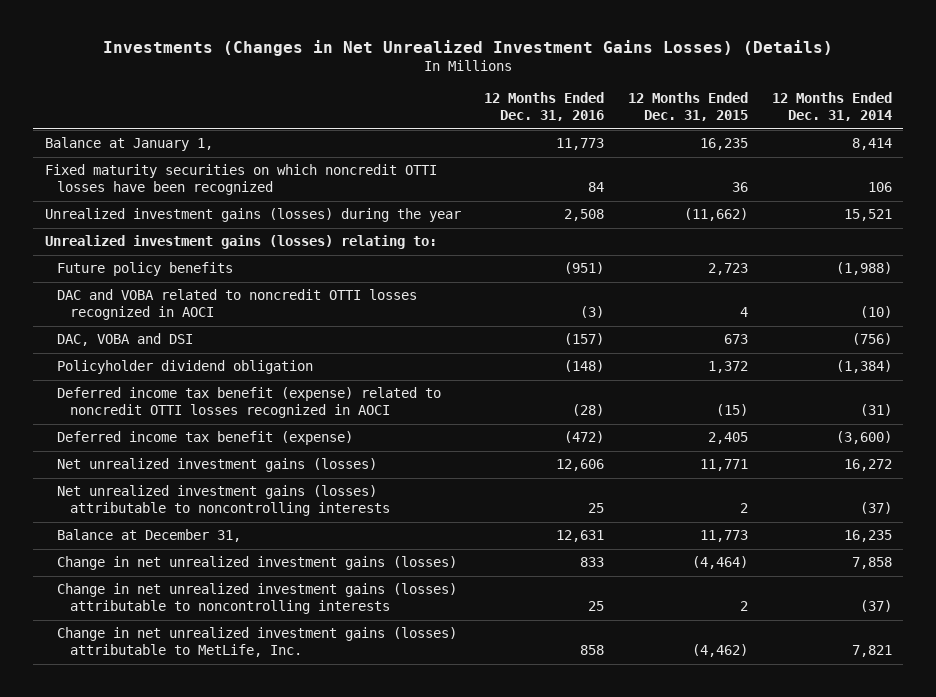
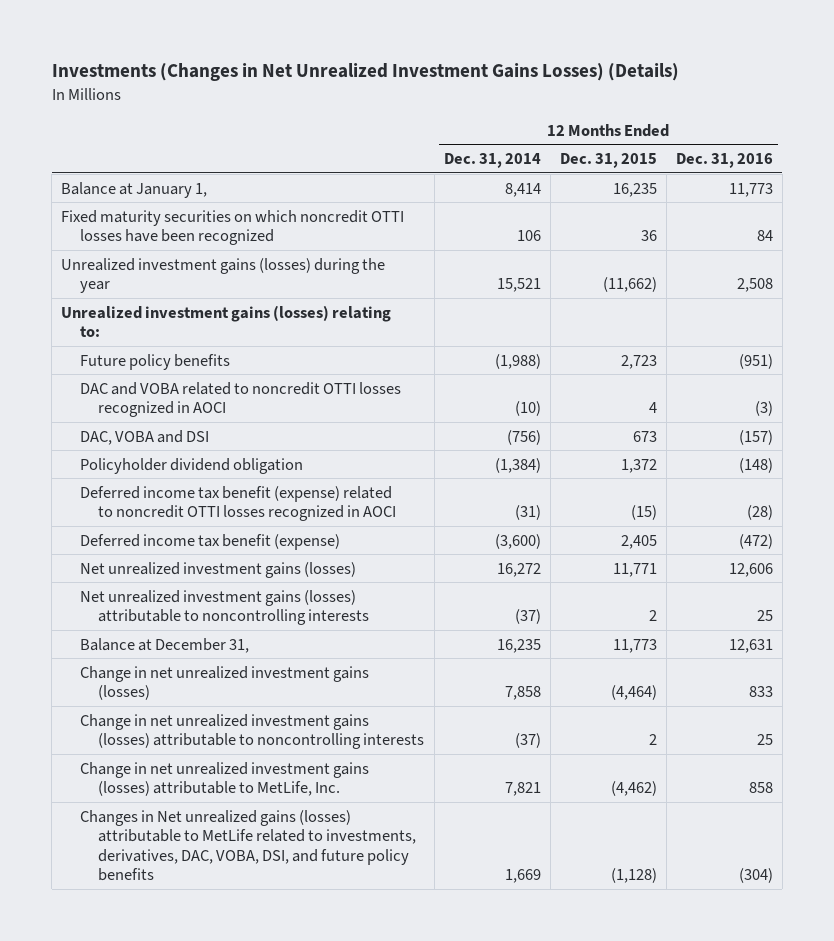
none -> [79,809,417,882] Changes in Net unrealized gains (losses) attributable to MetLife related to investments, derivatives, DAC, VOBA, DSI, and future policy benefits

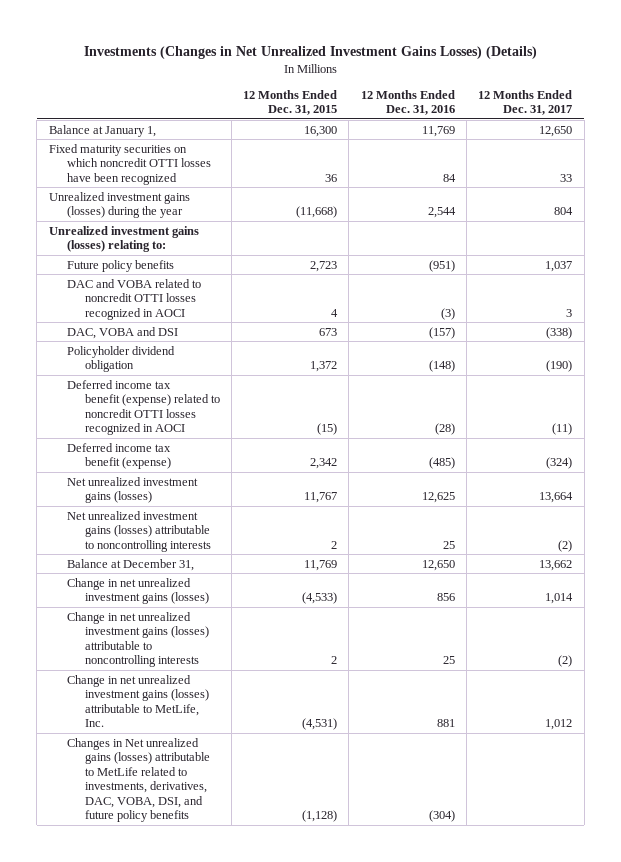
[443,152,541,168] Dec. 31, 2014 -> none
none -> [478,89,573,116] 12 Months Ended Dec. 31, 2017
[612,182,657,197] 16,235 -> [304,125,338,137] 16,300
[728,182,773,197] 11,773 -> [421,125,455,137] 11,769
[602,277,657,293] (11,662) -> [296,206,338,219] (11,668)
[736,278,773,293] 2,508 -> [427,207,456,219] 2,544
[620,534,657,549] 2,405 -> [310,458,338,470] 2,342
[738,533,773,549] (472) -> [428,457,455,470] (485)
[612,562,657,577] 11,771 -> [304,492,338,504] 11,767
[728,562,773,577] 12,606 -> [421,492,455,504] 12,625
[612,638,657,653] 11,773 -> [304,559,338,571] 11,769
[728,638,773,653] 12,631 -> [421,559,455,571] 12,650
[610,685,657,701] (4,464) -> [302,592,338,605] (4,533)
[748,686,773,698] 833 -> [436,593,455,602] 856
[610,781,657,797] (4,462) -> [302,718,338,731] (4,531)
[748,782,773,794] 858 -> [436,719,455,728] 881

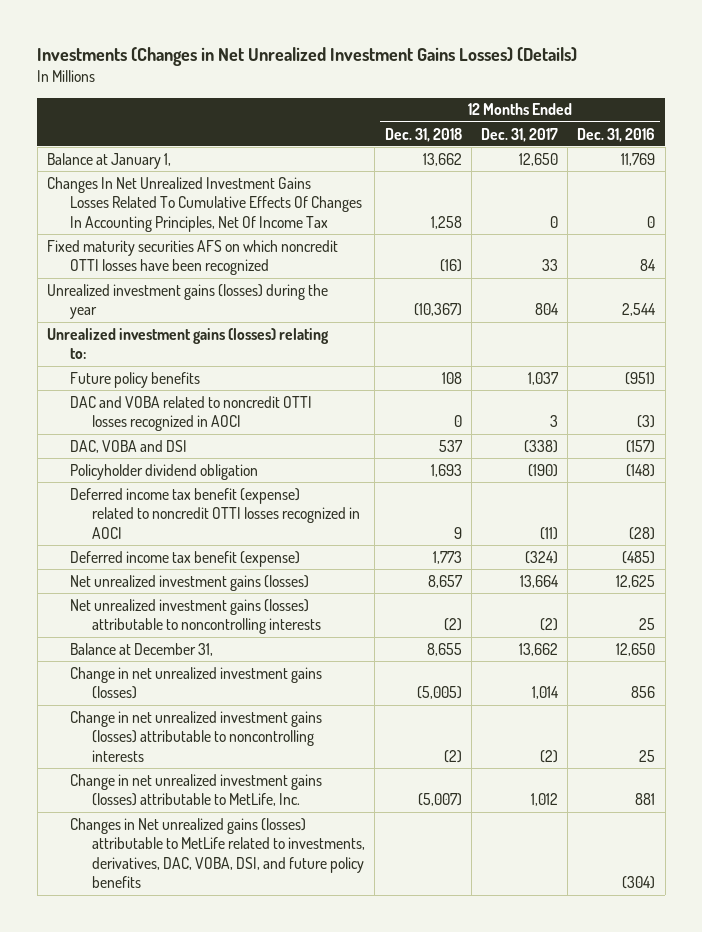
[243,89,338,116] 12 Months Ended Dec. 31, 2015 -> none
none -> [384,127,462,142] Dec. 31, 2018
none -> [46,176,362,232] Changes In Net Unrealized Investment Gains Losses Related To Cumulative Effects Of Changes In Accounting Principles, Net Of Income Tax
[48,143,211,185] Fixed maturity securities on which noncredit OTTI losses have been recognized -> [46,239,338,276] Fixed maturity securities AFS on which noncredit OTTI losses have been recognized

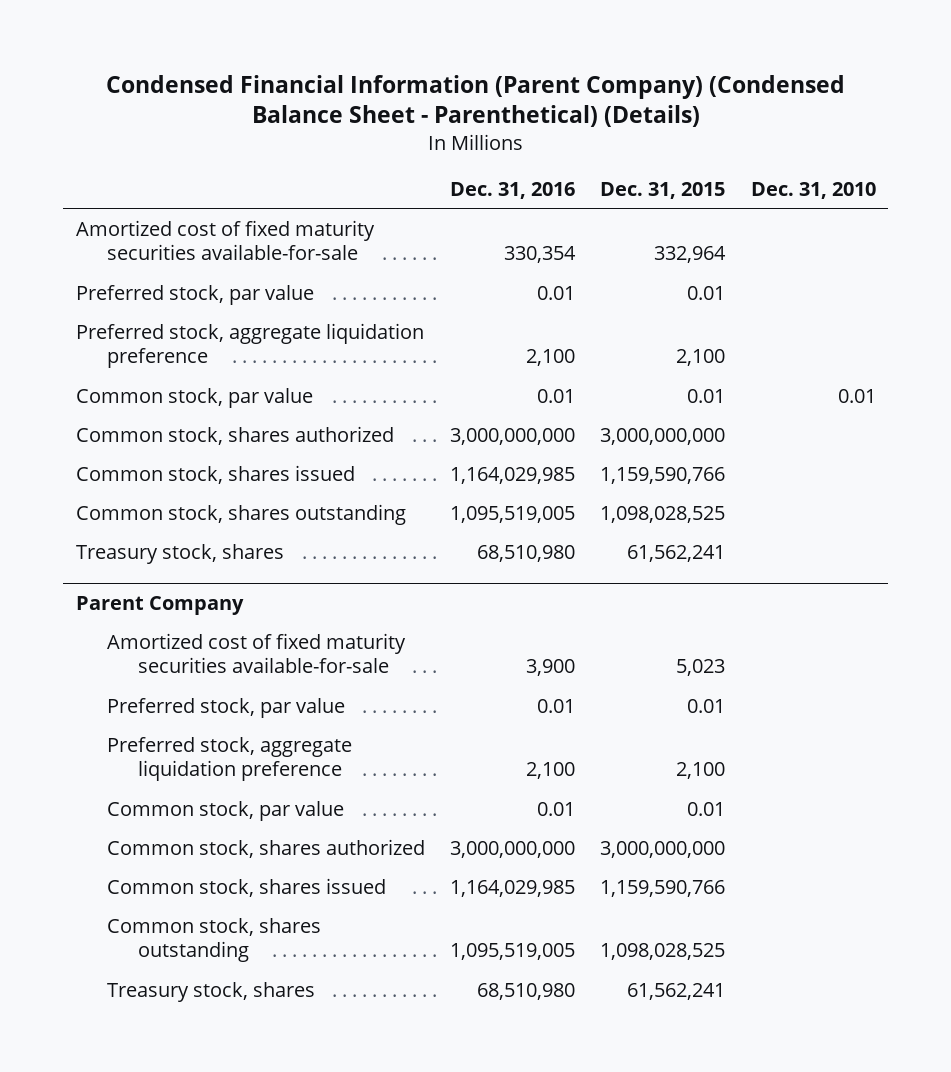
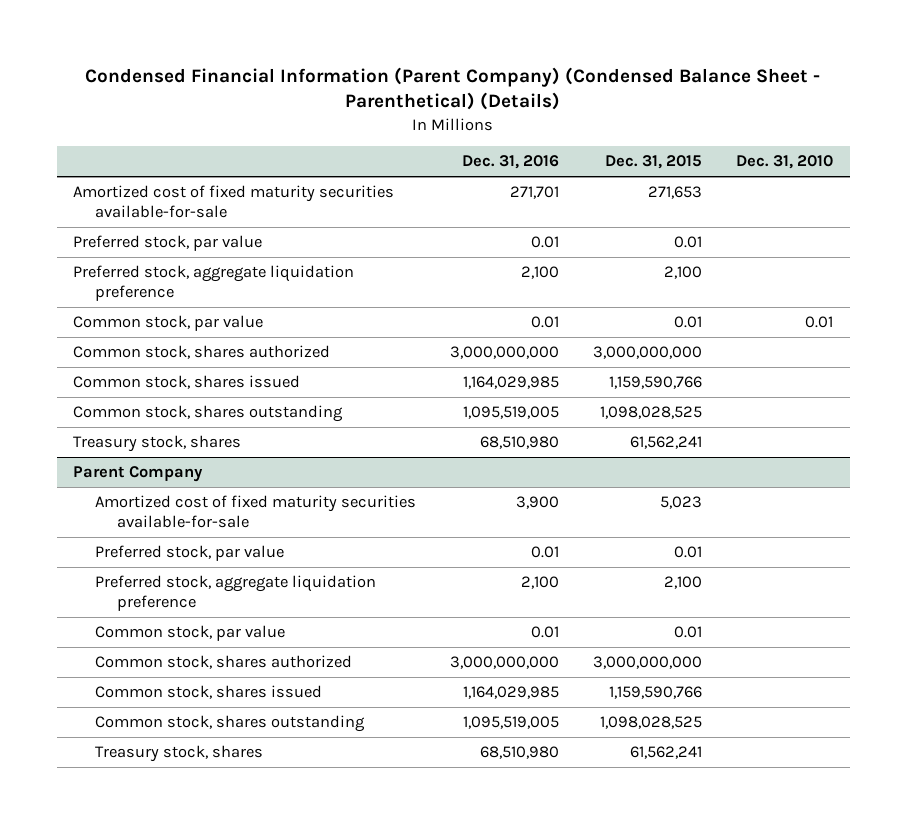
[504,245,577,263] 330,354 -> [510,186,560,200] 271,701
[654,245,727,263] 332,964 -> [648,186,703,200] 271,653

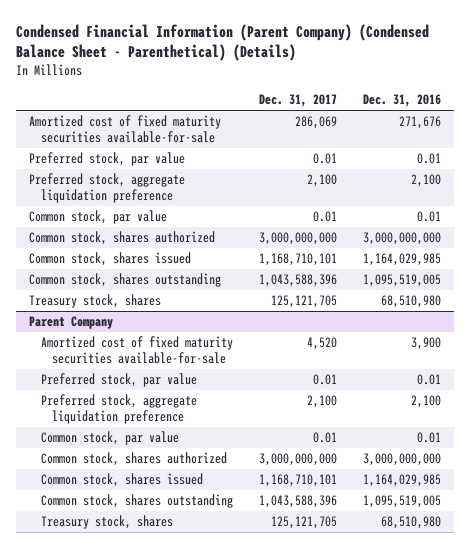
[605,155,703,170] Dec. 31, 2015 -> none
[735,155,833,170] Dec. 31, 2010 -> none
none -> [258,94,337,108] Dec. 31, 2017
[510,186,560,200] 271,701 -> [399,116,442,130] 271,676

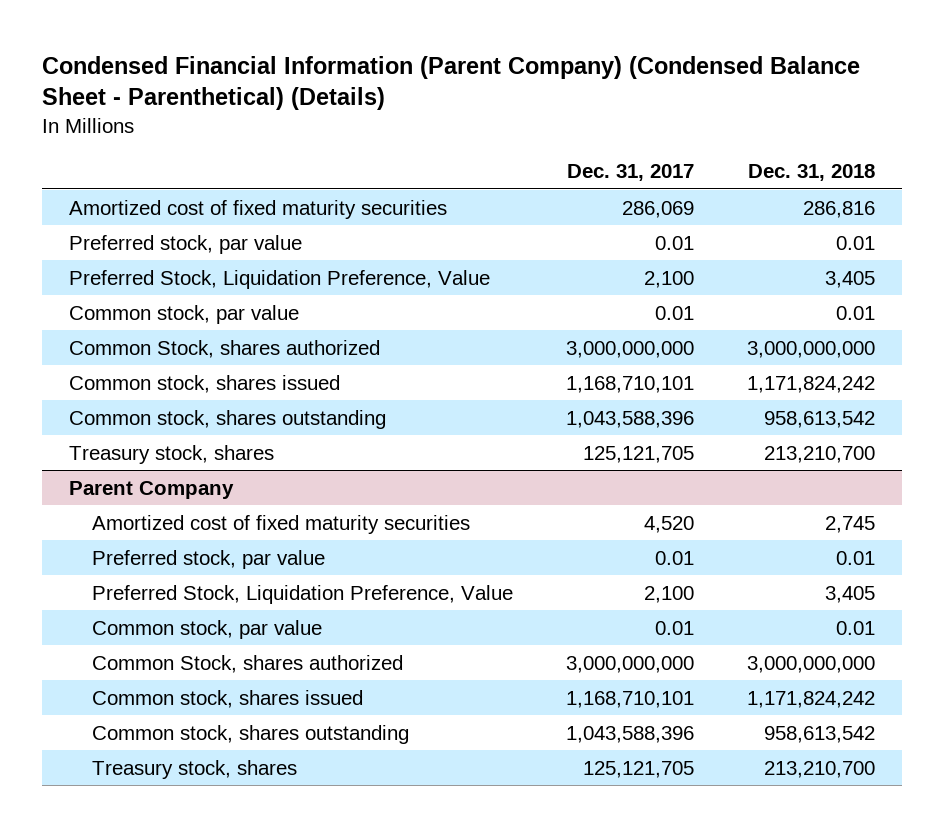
[363,94,442,108] Dec. 31, 2016 -> none
none -> [748,163,876,181] Dec. 31, 2018
[29,115,222,143] Amortized cost of fixed maturity securities available-for-sale -> [69,199,448,219] Amortized cost of fixed maturity securities
[29,173,186,203] Preferred stock, aggregate liquidation preference -> [69,269,491,289] Preferred Stock, Liquidation Preference, Value
[29,231,216,246] Common stock, shares authorized -> [69,339,381,358] Common Stock, shares authorized
[40,336,233,364] Amortized cost of fixed maturity securities available-for-sale -> [91,514,470,534] Amortized cost of fixed maturity securities
[40,394,197,424] Preferred stock, aggregate liquidation preference -> [91,584,513,604] Preferred Stock, Liquidation Preference, Value
[40,452,227,467] Common stock, shares authorized -> [91,654,403,673] Common Stock, shares authorized

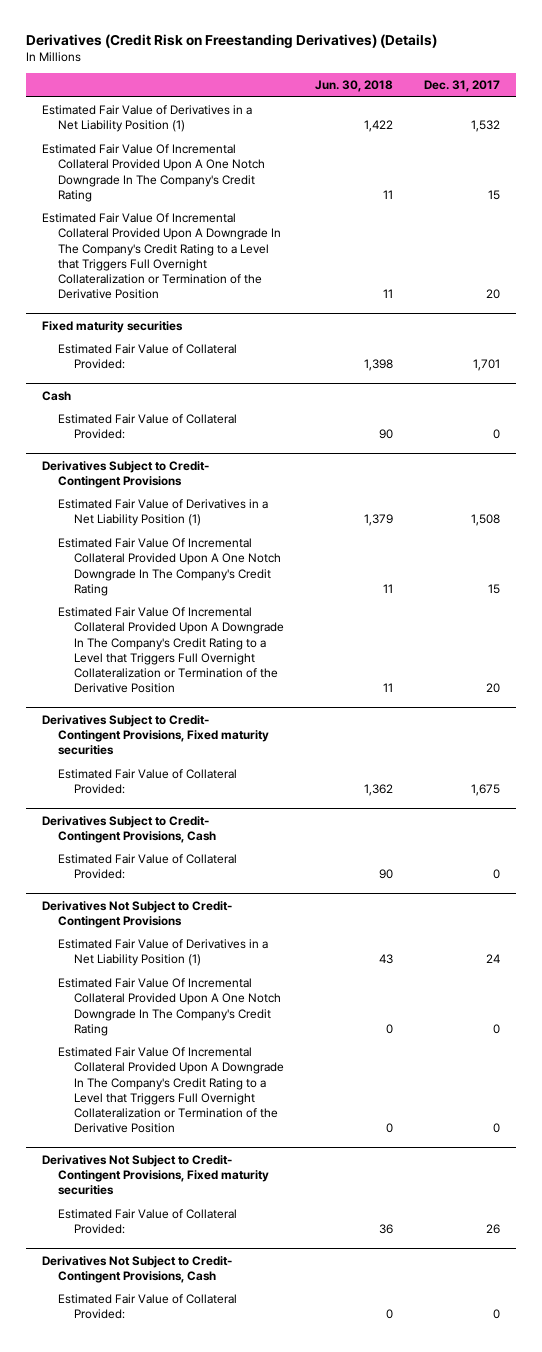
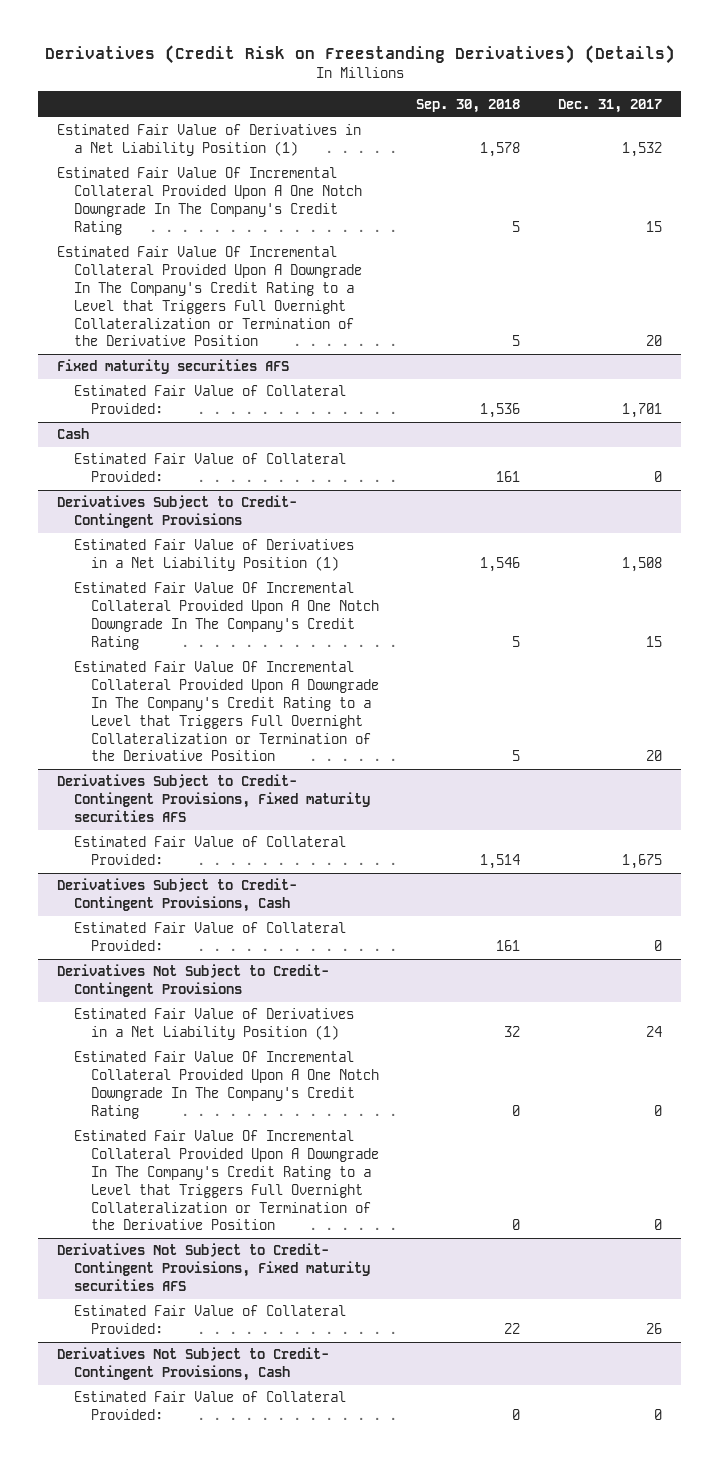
[315,80,394,93] Jun. 30, 2018 -> none
none -> [416,98,521,113] Sep. 30, 2018
[41,320,183,333] Fixed maturity securities -> [56,359,289,375] Fixed maturity securities AFS
[41,714,269,756] Derivatives Subject to Credit- Contingent Provisions, Fixed maturity securities -> [56,774,370,823] Derivatives Subject to Credit- Contingent Provisions, Fixed maturity securities AFS
[41,1154,269,1196] Derivatives Not Subject to Credit- Contingent Provisions, Fixed maturity securities -> [56,1243,370,1292] Derivatives Not Subject to Credit- Contingent Provisions, Fixed maturity securities AFS

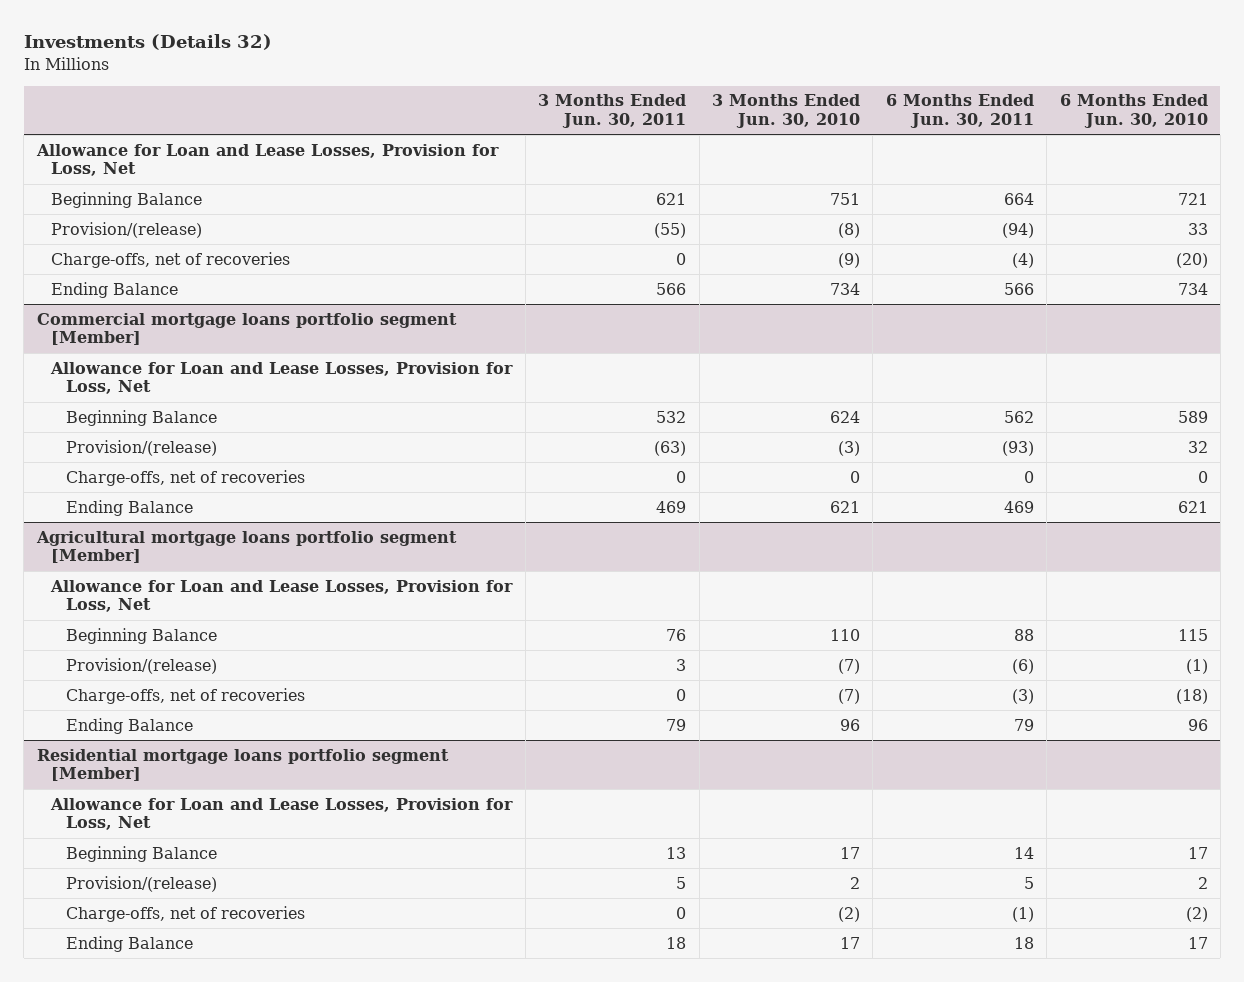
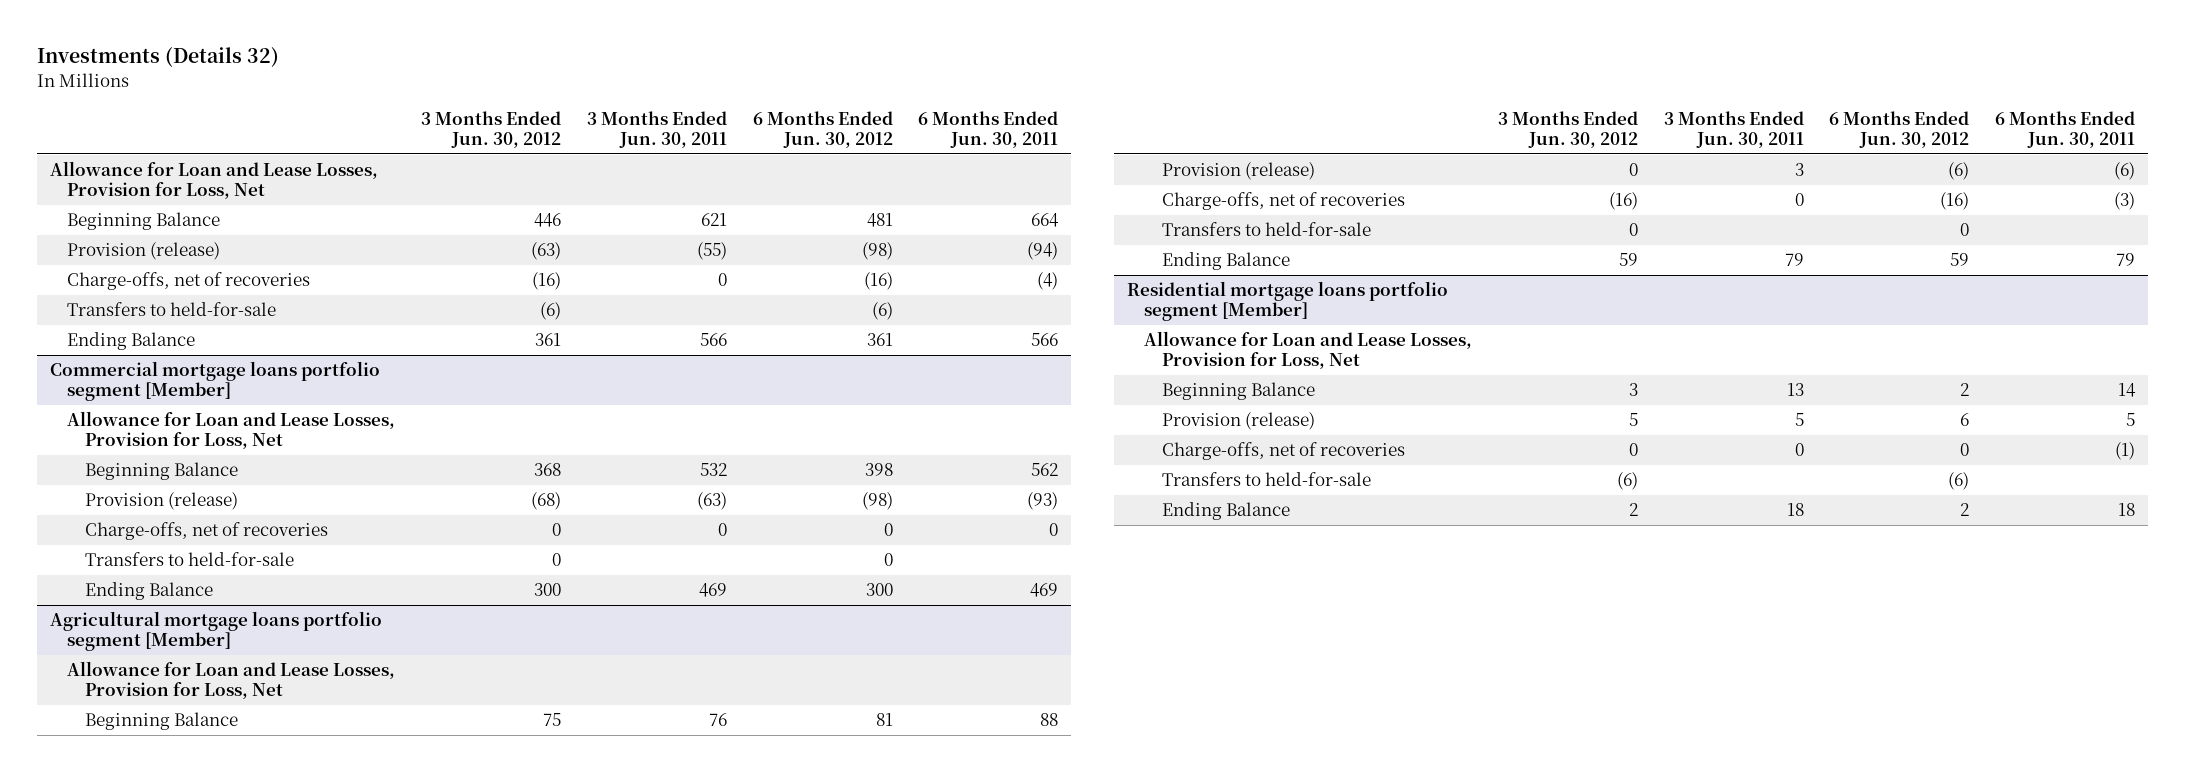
[711,94,860,129] 3 Months Ended Jun. 30, 2010 -> none
[1059,94,1208,129] 6 Months Ended Jun. 30, 2010 -> none
none -> [421,110,562,149] 3 Months Ended Jun. 30, 2012
none -> [752,110,893,149] 6 Months Ended Jun. 30, 2012
[51,221,203,238] Provision/(release) -> [67,242,221,261] Provision (release)
none -> [67,302,277,317] Transfers to held-for-sale
[65,439,217,456] Provision/(release) -> [85,492,239,511] Provision (release)
none -> [85,552,295,567] Transfers to held-for-sale
[65,657,217,674] Provision/(release) -> [1162,162,1316,181] Provision (release)
none -> [1162,222,1372,237] Transfers to held-for-sale
[65,875,217,892] Provision/(release) -> [1162,412,1316,431] Provision (release)
none -> [1162,472,1372,487] Transfers to held-for-sale

